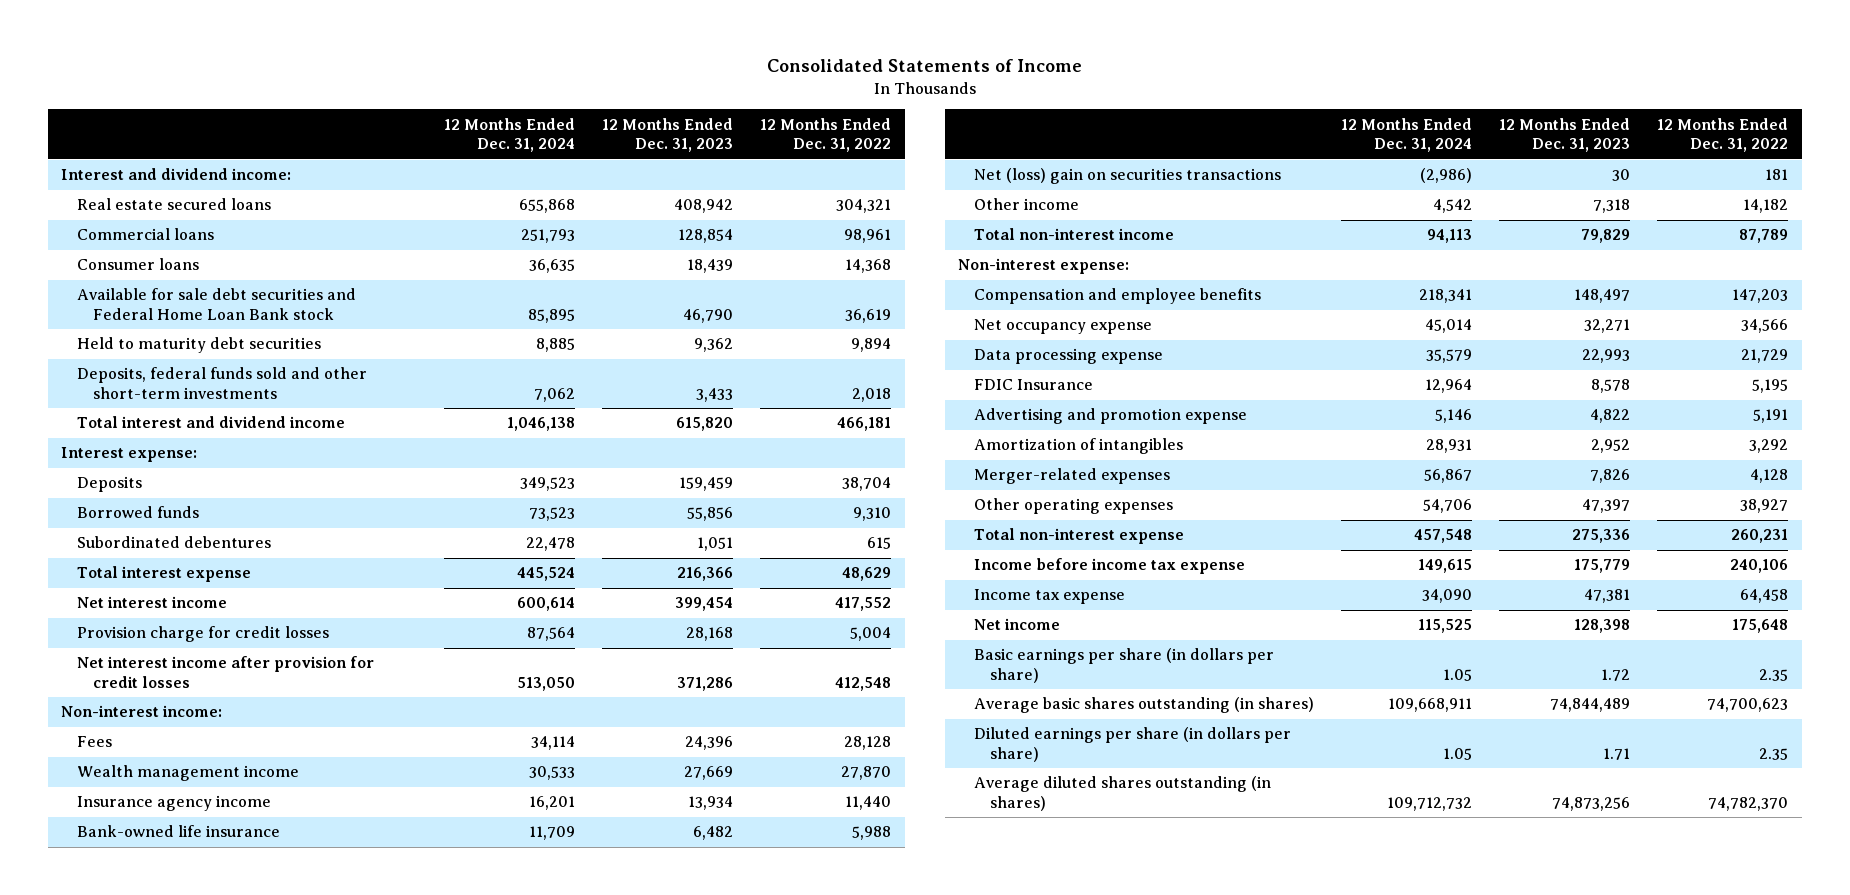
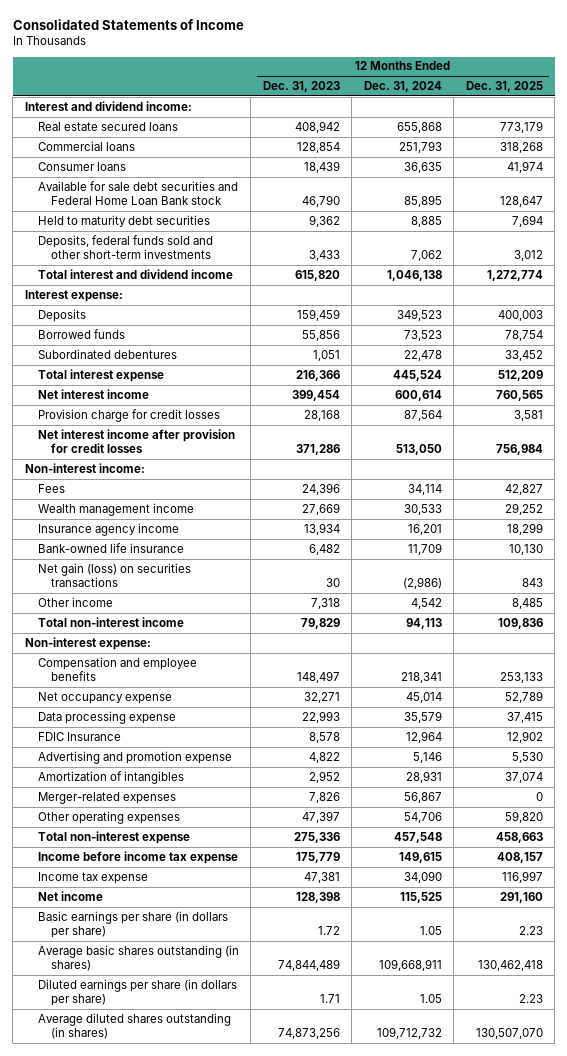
[760,117,892,153] 12 Months Ended Dec. 31, 2022 -> none
none -> [465,80,543,92] Dec. 31, 2025
[974,168,1282,185] Net (loss) gain on securities transactions -> [37,562,191,588] Net gain (loss) on securities transactions

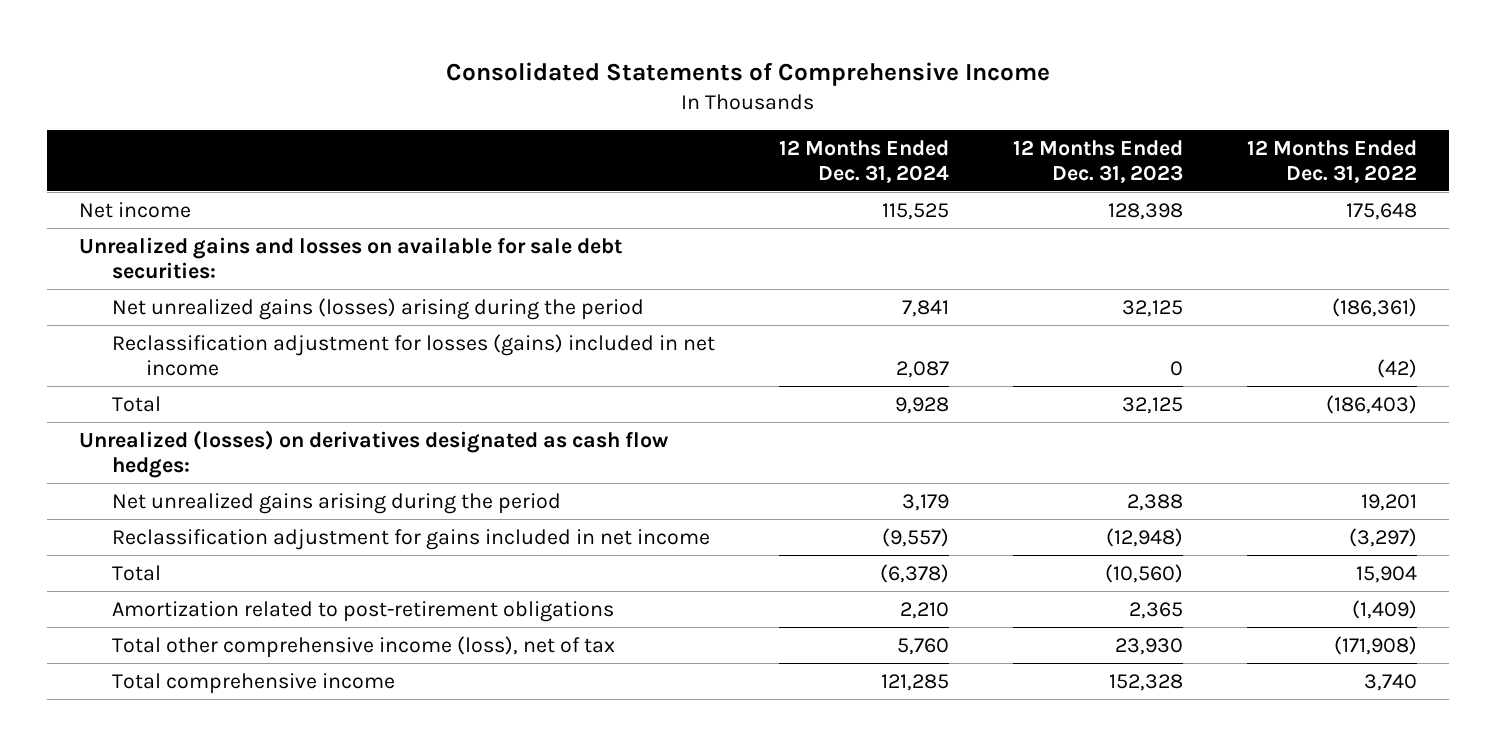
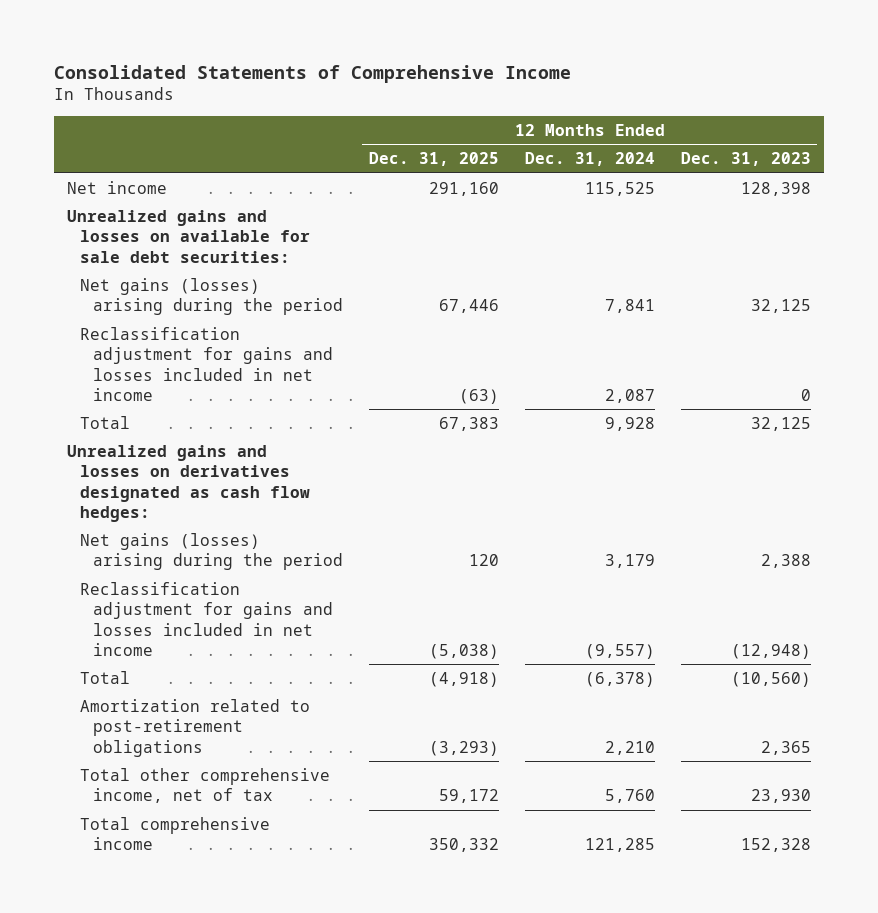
[1246,139,1417,183] 12 Months Ended Dec. 31, 2022 -> none
none -> [368,152,499,167] Dec. 31, 2025
[112,297,645,320] Net unrealized gains (losses) arising during the period -> [80,277,343,316] Net gains (losses) arising during the period
[112,333,716,376] Reclassification adjustment for losses (gains) included in net income -> [80,326,333,401] Reclassification adjustment for gains and losses included in net income
[78,429,668,478] Unrealized (losses) on derivatives designated as cash flow hedges: -> [67,444,311,522] Unrealized gains and losses on derivatives designated as cash flow hedges:
[112,492,562,514] Net unrealized gains arising during the period -> [80,532,343,571] Net gains (losses) arising during the period
[112,528,711,550] Reclassification adjustment for gains included in net income -> [80,581,333,656] Reclassification adjustment for gains and losses included in net income
[112,635,616,658] Total other comprehensive income (loss), net of tax -> [80,767,331,804] Total other comprehensive income, net of tax

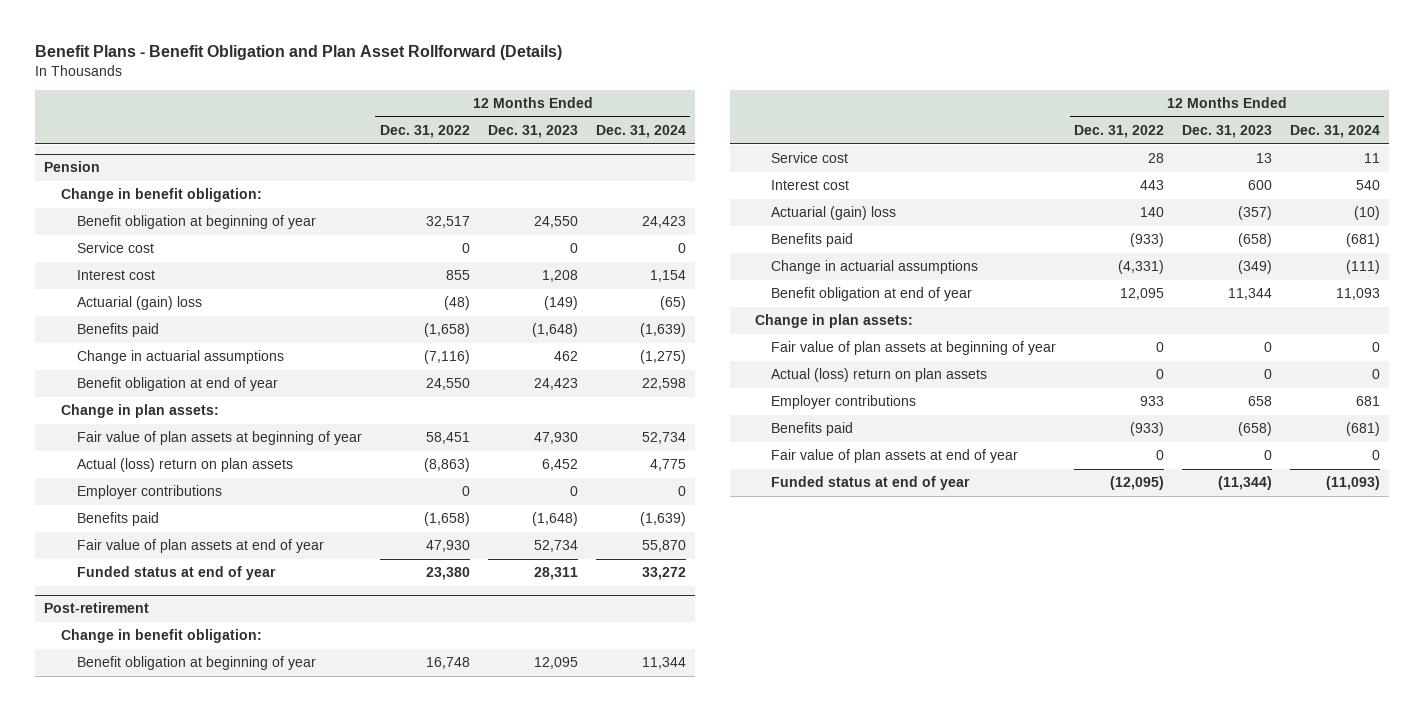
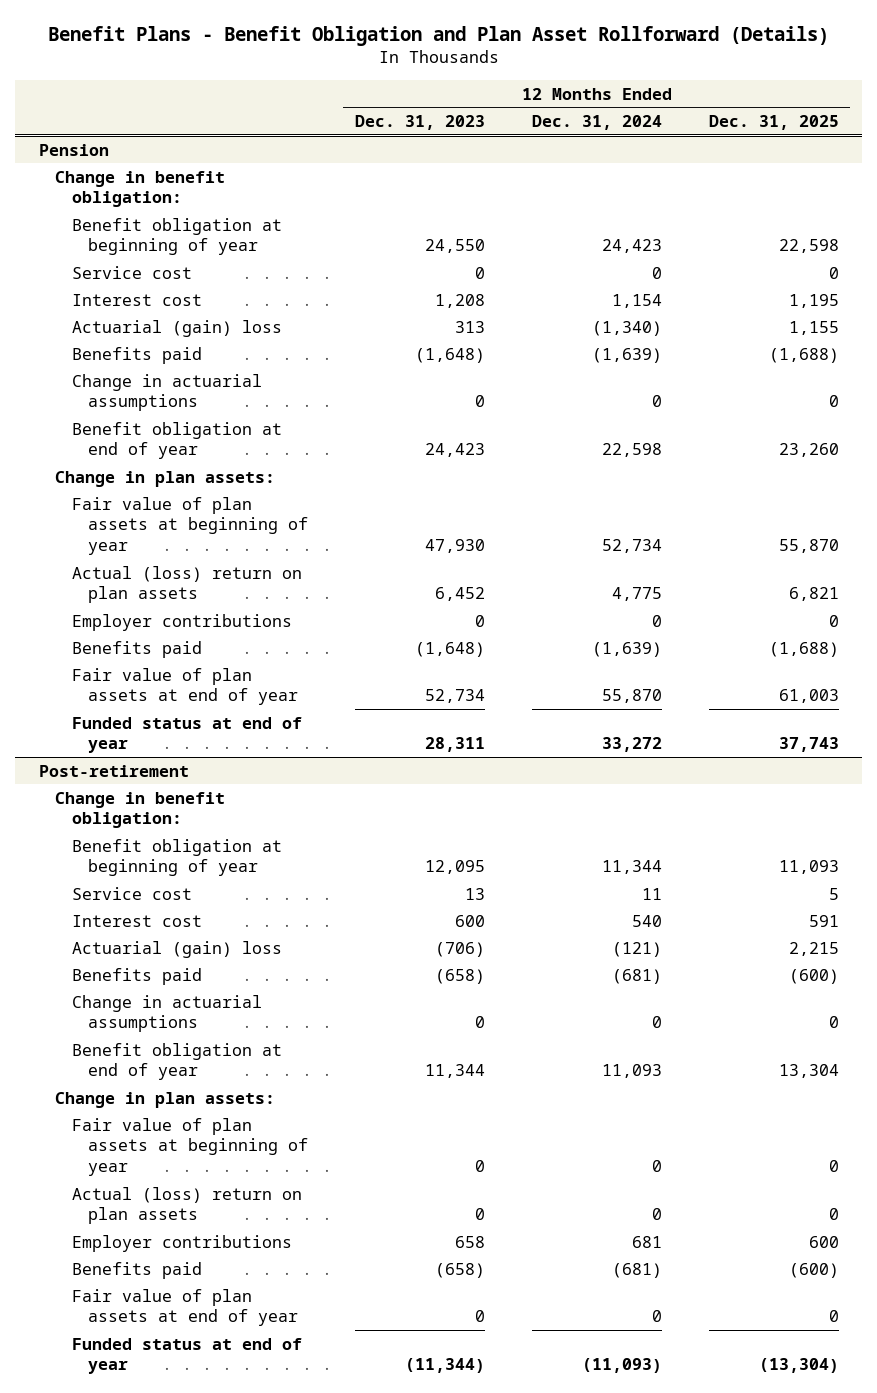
[379,125,470,139] Dec. 31, 2022 -> none
none -> [708,114,839,130] Dec. 31, 2025
[543,296,578,311] (149) -> [454,320,485,333] 313
[659,296,686,311] (65) -> [591,320,662,336] (1,340)
[553,351,578,362] 462 -> [474,395,485,408] 0
[639,350,686,365] (1,275) -> [651,395,662,408] 0
[1237,206,1272,221] (357) -> [434,941,485,957] (706)
[1353,206,1380,221] (10) -> [611,941,662,957] (121)
[1237,260,1272,275] (349) -> [474,1016,485,1029] 0
[1345,260,1380,275] (111) -> [651,1016,662,1029] 0

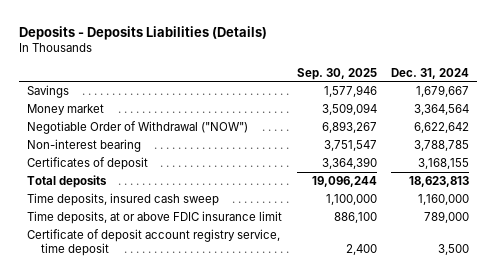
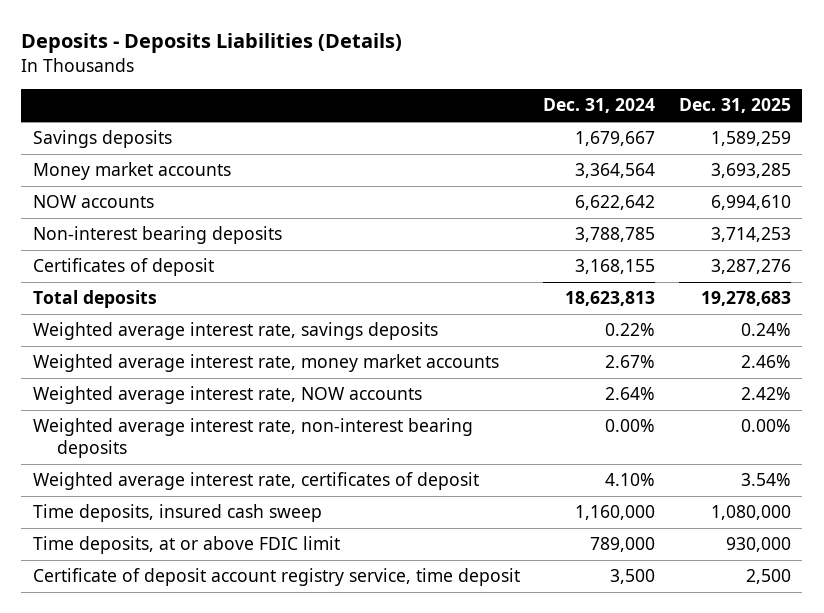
[296,67,377,80] Sep. 30, 2025 -> none
none -> [678,98,791,114] Dec. 31, 2025
[26,84,69,98] Savings -> [33,130,173,149] Savings deposits
[26,103,104,115] Money market -> [33,162,232,181] Money market accounts
[26,120,248,134] Negotiable Order of Withdrawal ("NOW") -> [33,195,155,209] NOW accounts
[26,138,141,152] Non-interest bearing -> [33,226,283,245] Non-interest bearing deposits
none -> [33,322,439,341] Weighted average interest rate, savings deposits
none -> [33,354,500,373] Weighted average interest rate, money market accounts
none -> [33,386,423,405] Weighted average interest rate, NOW accounts
none -> [33,418,474,459] Weighted average interest rate, non-interest bearing deposits
none -> [33,472,480,491] Weighted average interest rate, certificates of deposit
[26,210,282,224] Time deposits, at or above FDIC insurance limit -> [33,536,341,555] Time deposits, at or above FDIC limit

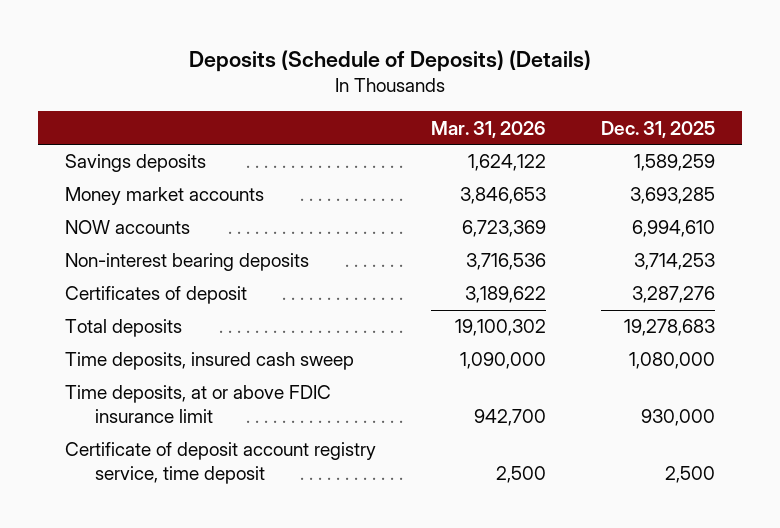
[21,33,403,54] Deposits - Deposits Liabilities (Details) -> [188,49,591,72] Deposits (Schedule of Deposits) (Details)
[543,98,656,114] Dec. 31, 2024 -> none
none -> [430,120,546,138] Mar. 31, 2026
[33,322,439,341] Weighted average interest rate, savings deposits -> none
[33,354,500,373] Weighted average interest rate, money market accounts -> none
[33,386,423,405] Weighted average interest rate, NOW accounts -> none
[33,418,474,459] Weighted average interest rate, non-interest bearing deposits -> none
[33,472,480,491] Weighted average interest rate, certificates of deposit -> none
[33,536,341,555] Time deposits, at or above FDIC limit -> [64,385,331,424] Time deposits, at or above FDIC insurance limit

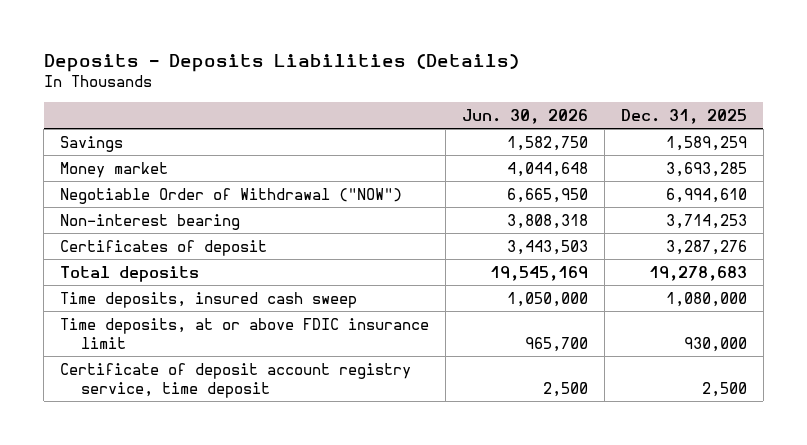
[188,49,591,72] Deposits (Schedule of Deposits) (Details) -> [43,53,519,72] Deposits - Deposits Liabilities (Details)
[430,120,546,138] Mar. 31, 2026 -> none
none -> [461,108,588,124] Jun. 30, 2026
[64,154,206,173] Savings deposits -> [59,135,123,152] Savings
[64,187,264,206] Money market accounts -> [59,161,168,178] Money market
[64,220,190,235] NOW accounts -> [59,187,402,204] Negotiable Order of Withdrawal ("NOW")
[64,253,309,272] Non-interest bearing deposits -> [59,213,240,230] Non-interest bearing

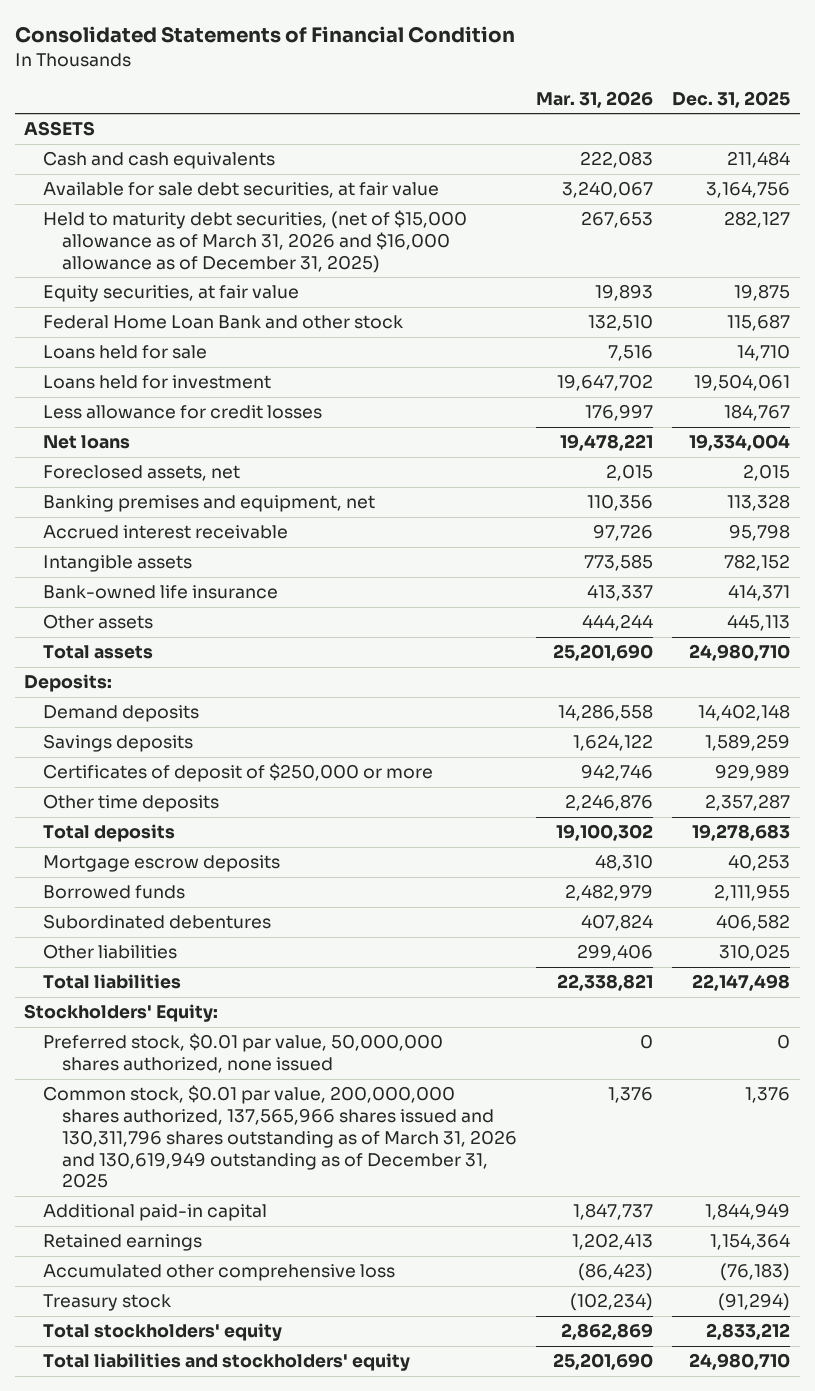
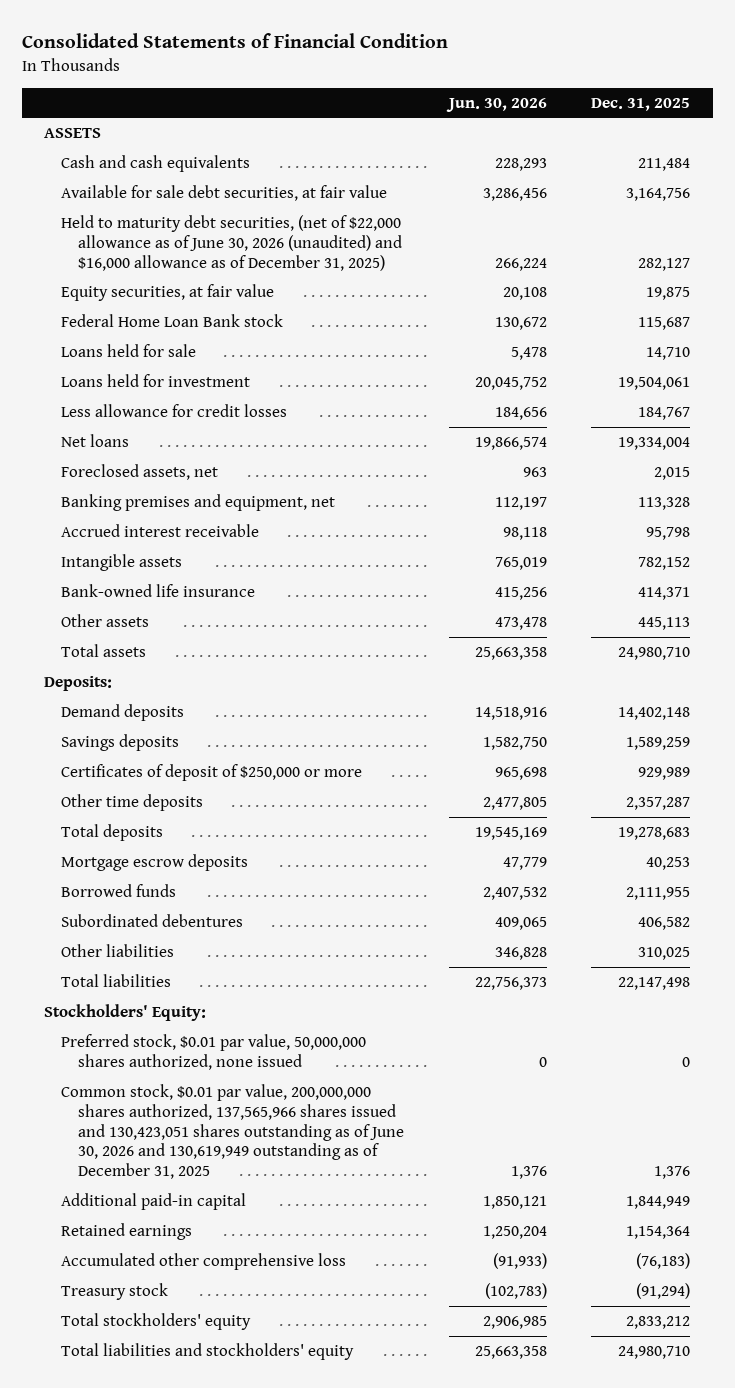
[536,90,654,108] Mar. 31, 2026 -> none
none -> [445,97,547,112] Jun. 30, 2026
[43,210,468,273] Held to maturity debt securities, (net of $15,000 allowance as of March 31, 2026 and $16,000 allowance as of December 31, 2025) -> [61,215,403,271] Held to maturity debt securities, (net of $22,000 allowance as of June 30, 2026 (unaudited) and $16,000 allowance as of December 31, 2025)
[43,315,404,330] Federal Home Loan Bank and other stock -> [61,314,284,328] Federal Home Loan Bank stock
[43,1085,517,1189] Common stock, $0.01 par value, 200,000,000 shares authorized, 137,565,966 shares issued and 130,311,796 shares outstanding as of March 31, 2026 and 130,619,949 outstanding as of December 31, 2025 -> [61,1084,405,1180] Common stock, $0.01 par value, 200,000,000 shares authorized, 137,565,966 shares issued and 130,423,051 shares outstanding as of June 30, 2026 and 130,619,949 outstanding as of December 31, 2025

